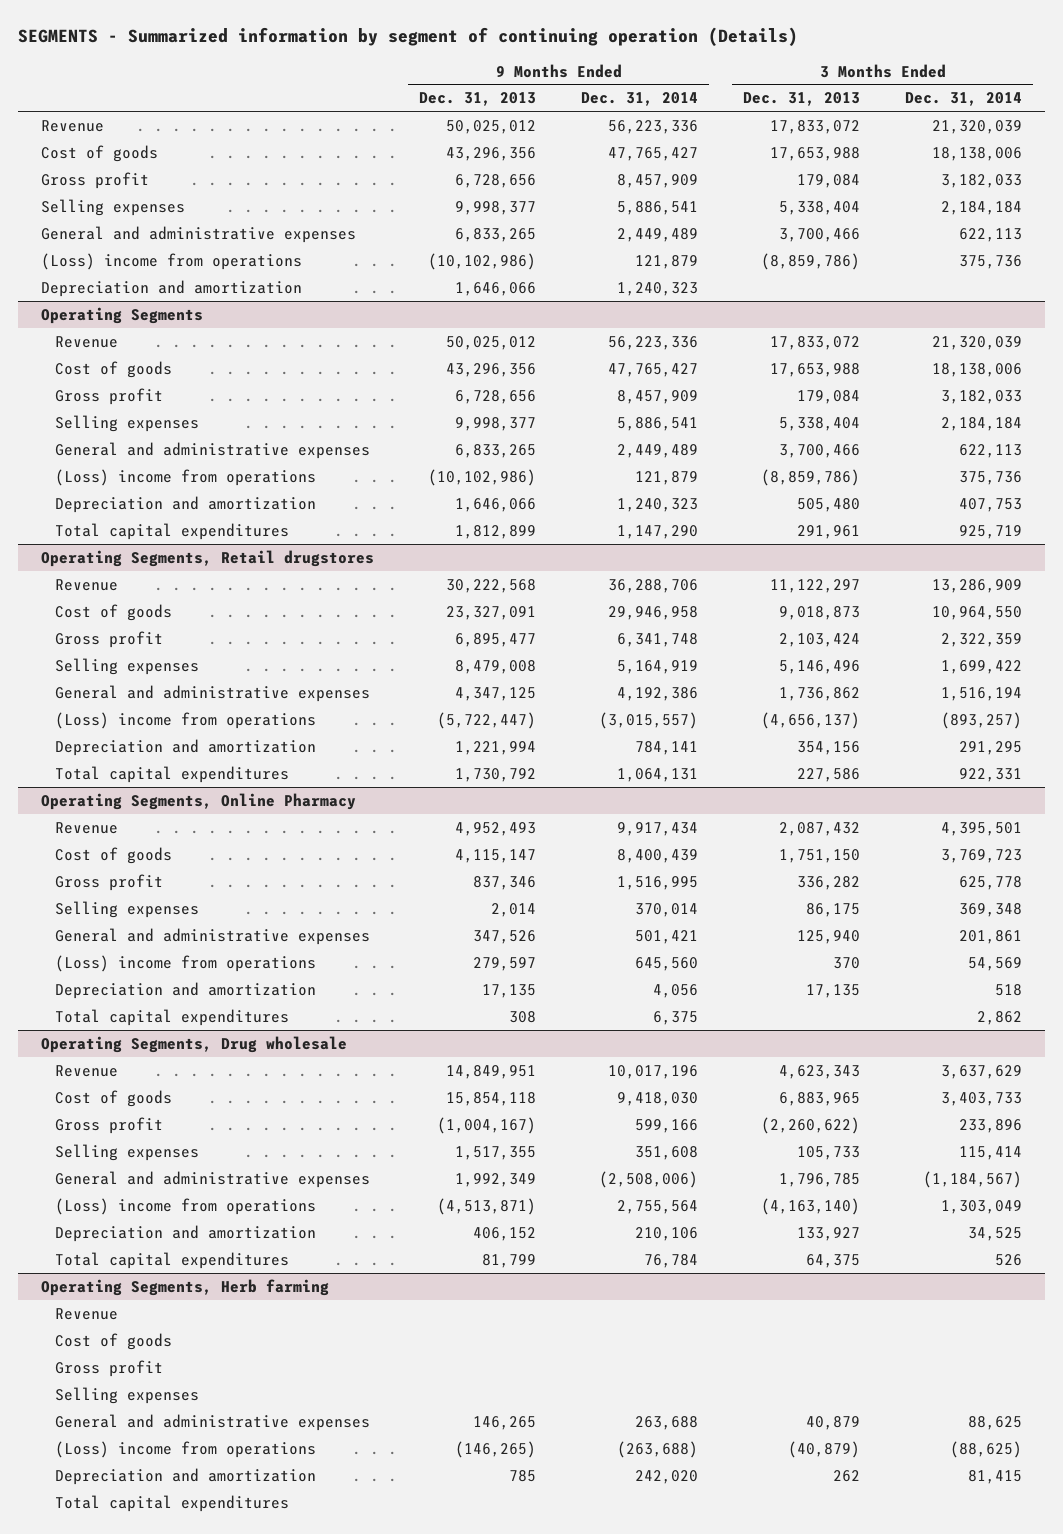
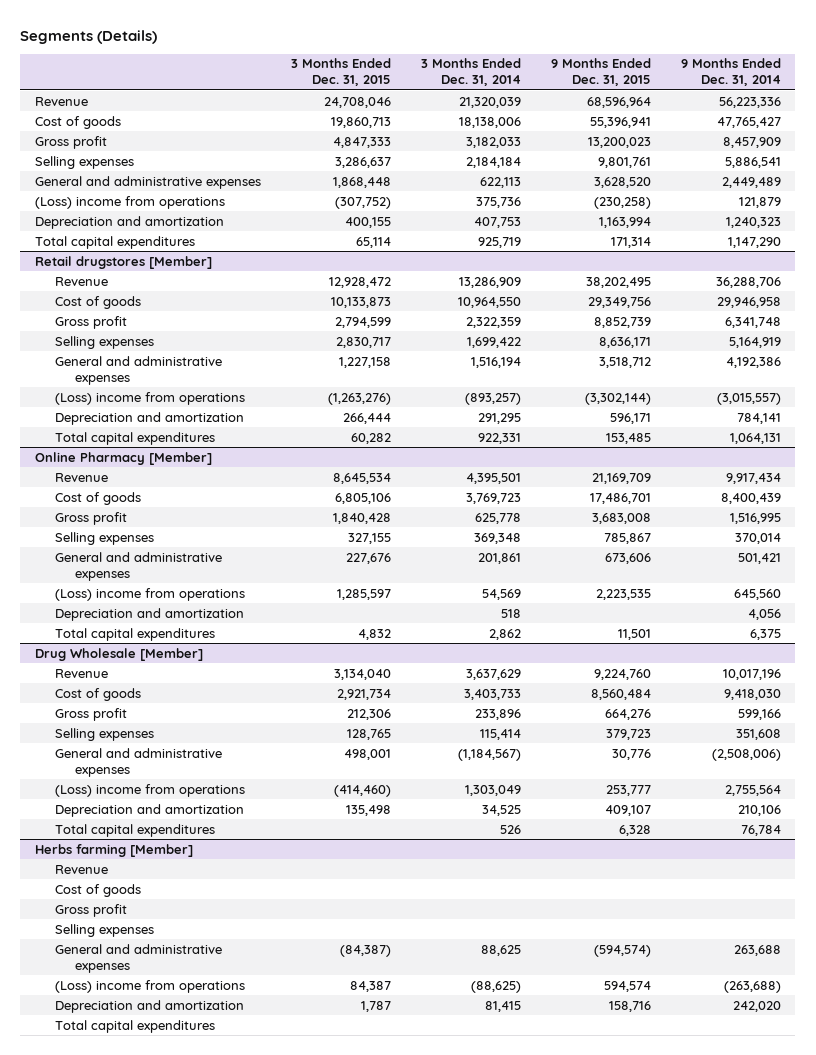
[18,27,799,47] SEGMENTS - Summarized information by segment of continuing operation (Details) -> [20,29,158,44] Segments (Details)
[419,92,537,107] Dec. 31, 2013 -> none
[743,92,861,107] Dec. 31, 2013 -> none
none -> [291,58,392,87] 3 Months Ended Dec. 31, 2015
none -> [550,58,651,87] 9 Months Ended Dec. 31, 2015
[40,279,302,297] Depreciation and amortization -> none
[40,306,203,324] Operating Segments -> none
[54,335,118,348] Revenue -> none
[54,360,172,378] Cost of goods -> none
[54,387,163,405] Gross profit -> none
[54,414,199,432] Selling expenses -> none
[54,441,370,459] General and administrative expenses -> none
[54,468,316,486] (Loss) income from operations -> none
[40,549,374,567] Operating Segments, Retail drugstores -> none
none -> [35,255,213,269] Retail drugstores [Member]
[40,792,356,810] Operating Segments, Online Pharmacy -> none
none -> [35,451,213,465] Online Pharmacy [Member]
[40,1035,347,1053] Operating Segments, Drug wholesale -> none
none -> [35,647,204,661] Drug Wholesale [Member]
[40,1278,329,1296] Operating Segments, Herb farming -> none
none -> [35,843,194,857] Herbs farming [Member]

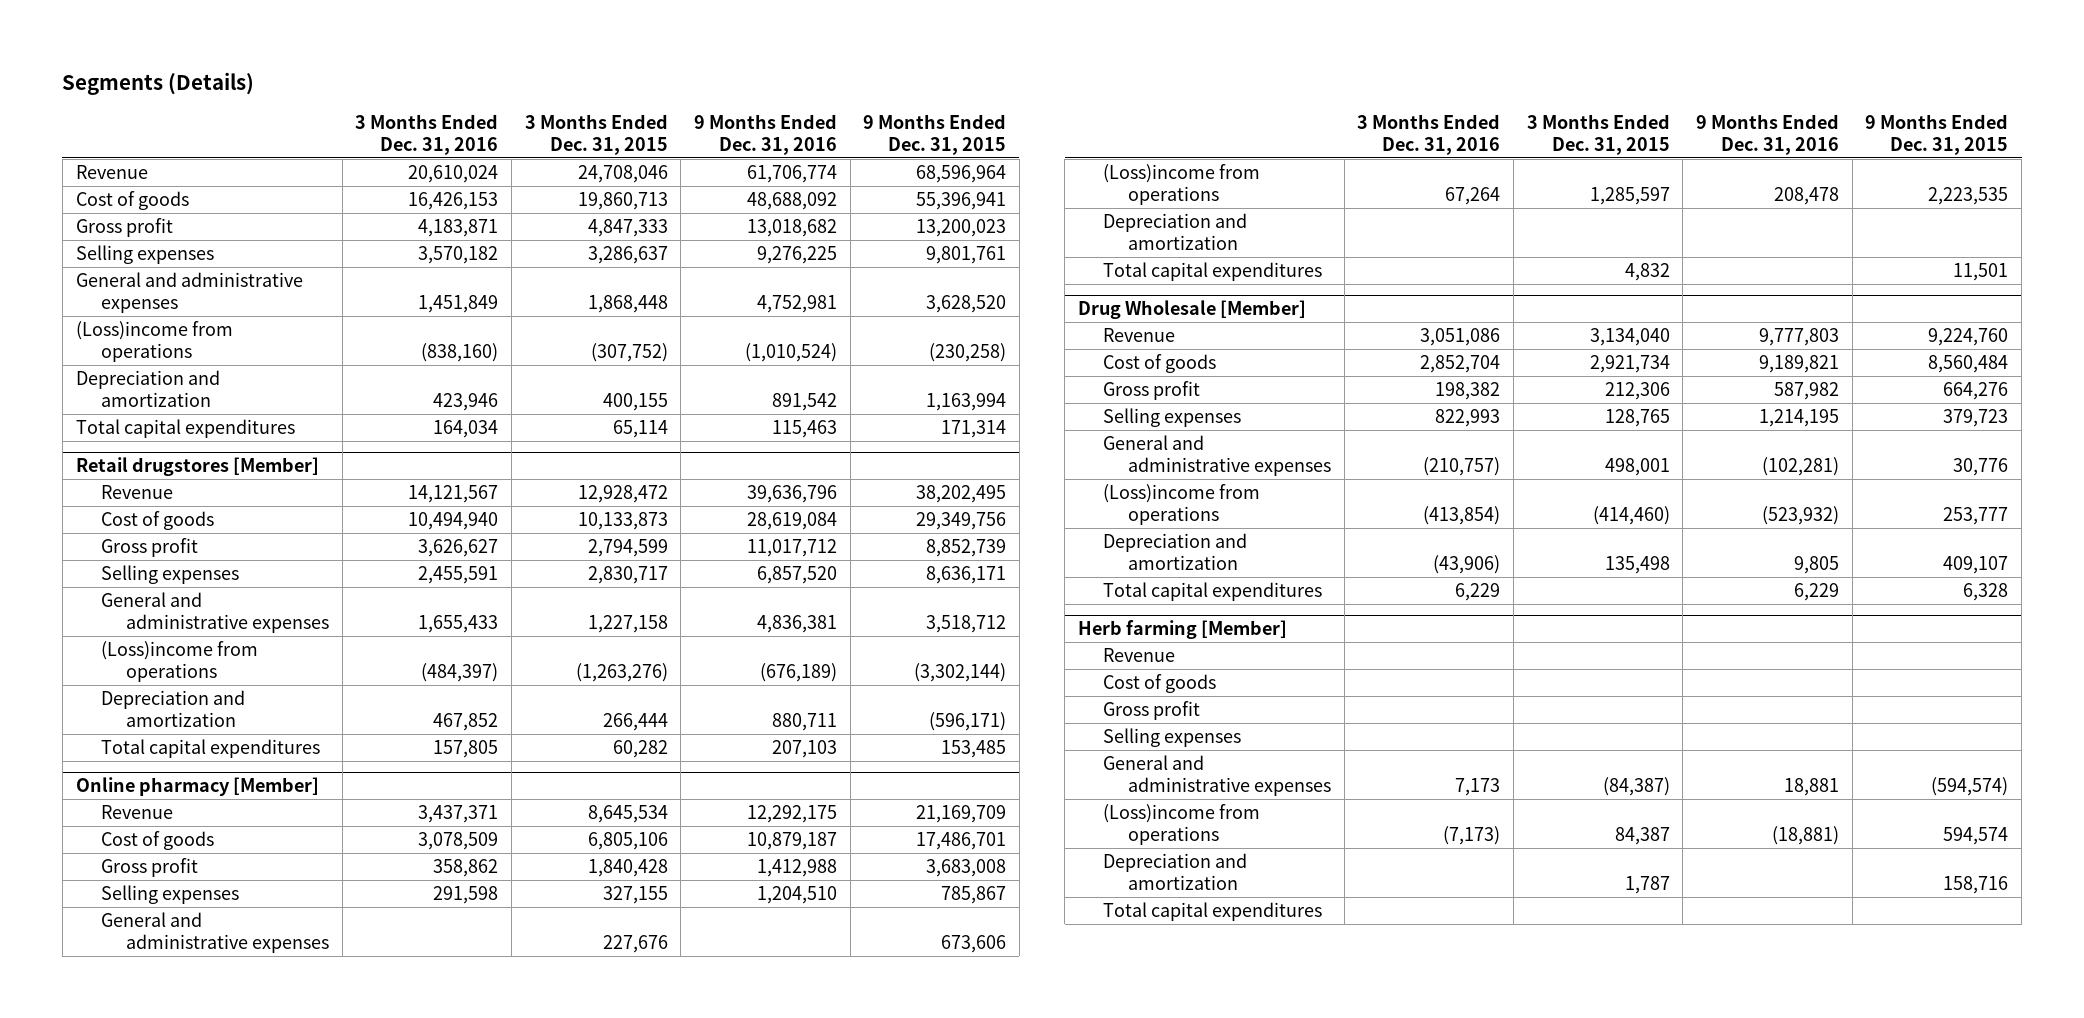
[420,58,521,87] 3 Months Ended Dec. 31, 2014 -> none
[680,58,781,87] 9 Months Ended Dec. 31, 2014 -> none
none -> [355,113,499,155] 3 Months Ended Dec. 31, 2016
none -> [693,113,837,155] 9 Months Ended Dec. 31, 2016
[35,195,226,209] (Loss) income from operations -> [75,321,233,363] (Loss)income from operations
[55,391,246,405] (Loss) income from operations -> [100,641,258,683] (Loss)income from operations
[609,412,651,424] 596,171 -> [929,712,1007,732] (596,171)
[35,451,213,465] Online Pharmacy [Member] -> [75,777,319,797] Online pharmacy [Member]
[55,587,246,601] (Loss) income from operations -> [1102,164,1260,206] (Loss)income from operations
[55,783,246,797] (Loss) income from operations -> [1102,484,1260,526] (Loss)income from operations
[35,843,194,857] Herbs farming [Member] -> [1077,620,1287,640] Herb farming [Member]
[55,979,246,993] (Loss) income from operations -> [1102,804,1260,846] (Loss)income from operations

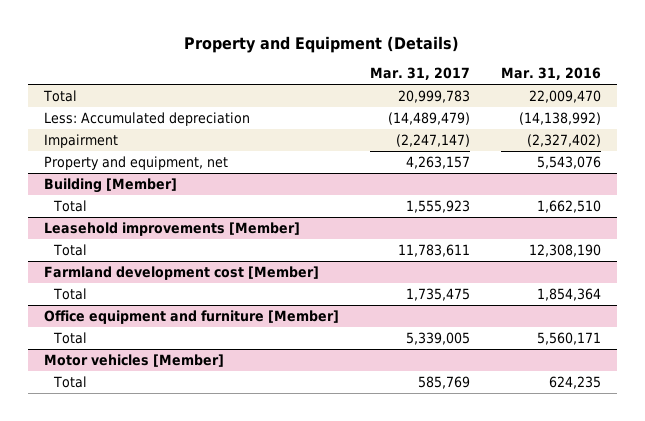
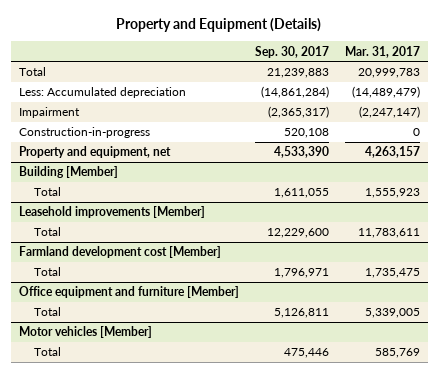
[501,67,602,81] Mar. 31, 2016 -> none
none -> [254,45,329,58] Sep. 30, 2017
none -> [18,127,150,139] Construction-in-progress

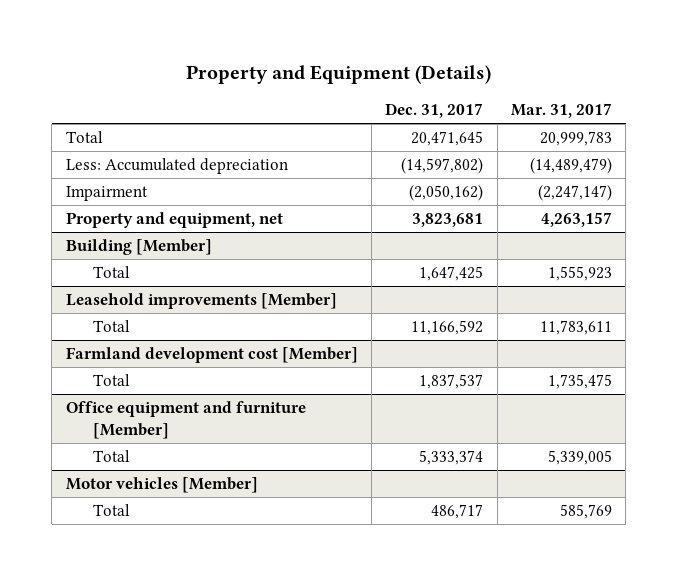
[254,45,329,58] Sep. 30, 2017 -> none
none -> [385,102,484,118] Dec. 31, 2017
[18,127,150,139] Construction-in-progress -> none

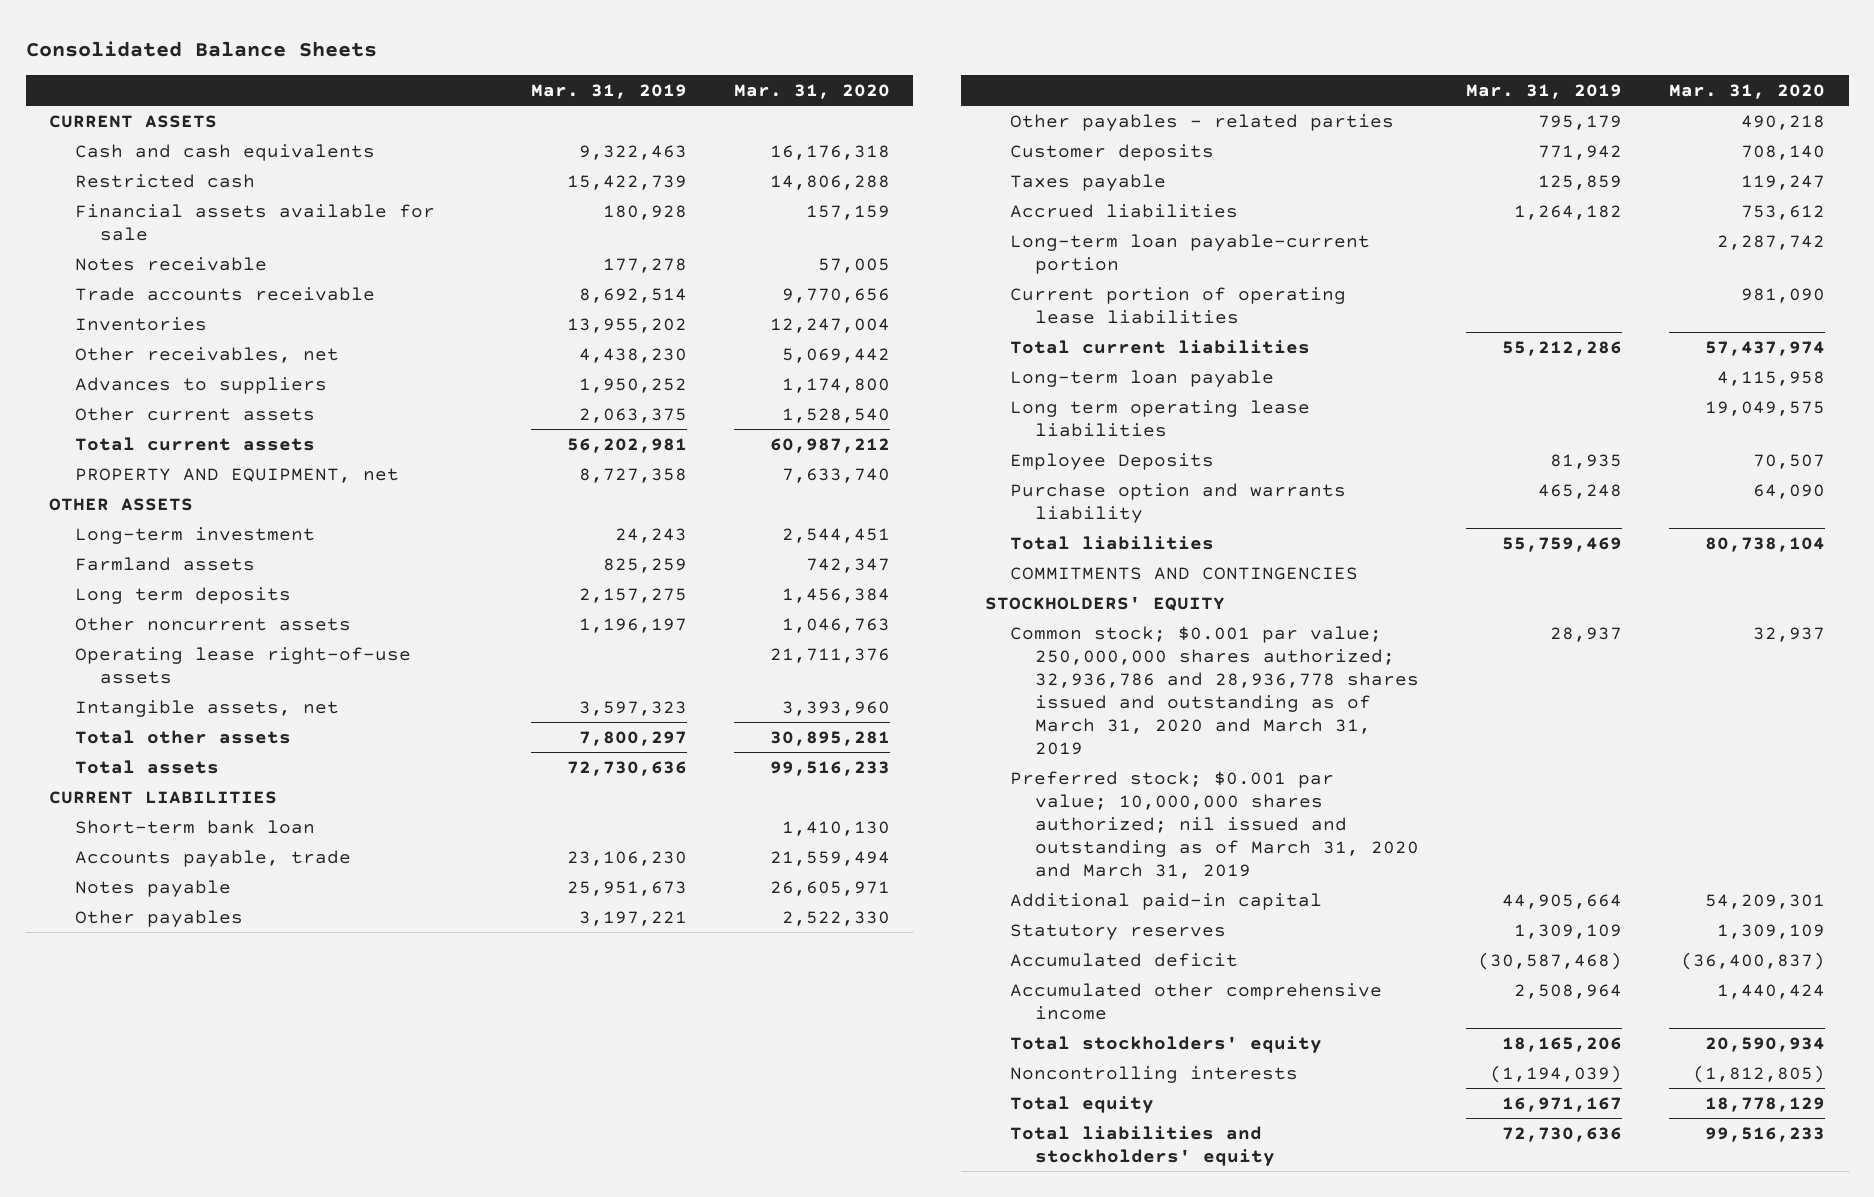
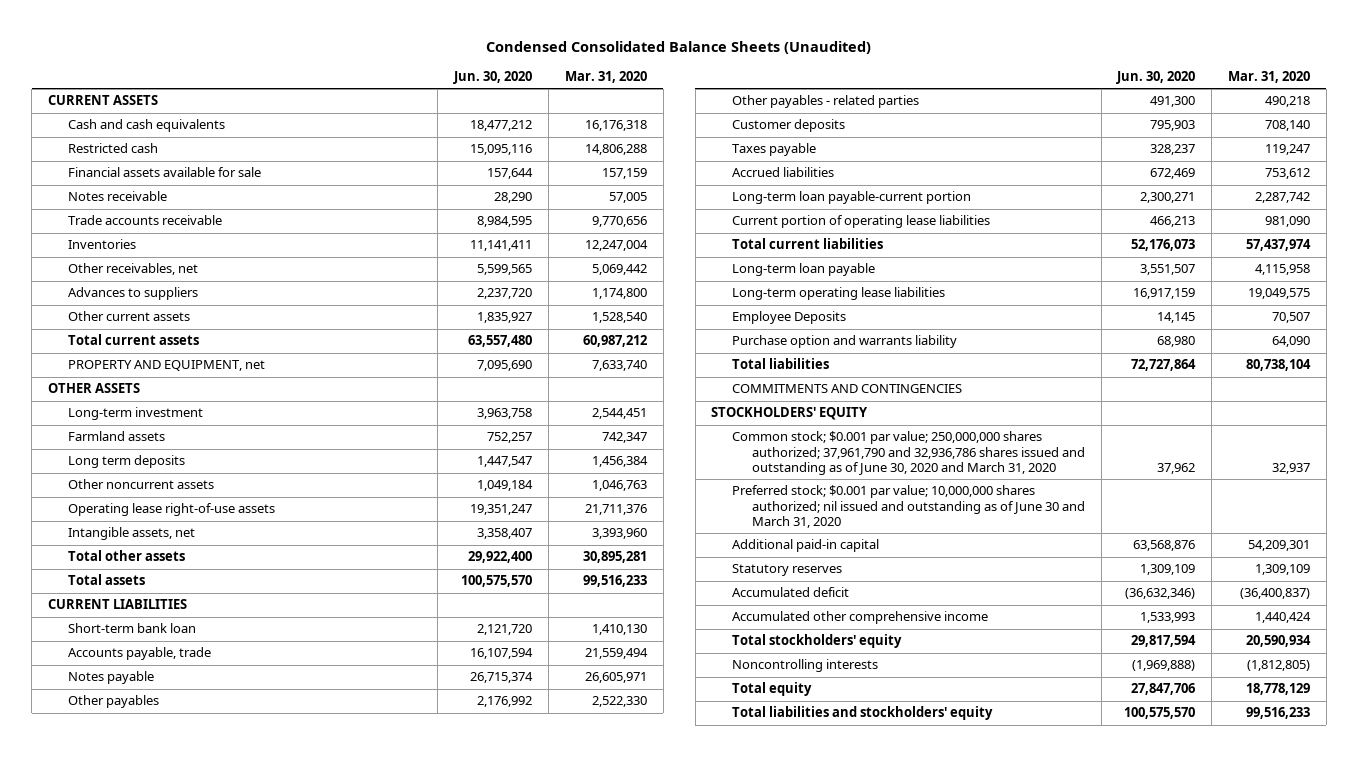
[25,40,377,57] Consolidated Balance Sheets -> [486,40,872,54] Condensed Consolidated Balance Sheets (Unaudited)
[530,83,687,99] Mar. 31, 2019 -> none
none -> [453,70,533,84] Jun. 30, 2020
[1010,399,1311,437] Long term operating lease liabilities -> [731,287,945,301] Long-term operating lease liabilities
[1010,625,1420,755] Common stock; $0.001 par value; 250,000,000 shares authorized; 32,936,786 and 28,936,778 shares issued and outstanding as of March 31, 2020 and March 31, 2019 -> [731,431,1085,475] Common stock; $0.001 par value; 250,000,000 shares authorized; 37,961,790 and 32,936,786 shares issued and outstanding as of June 30, 2020 and March 31, 2020
[1010,770,1420,879] Preferred stock; $0.001 par value; 10,000,000 shares authorized; nil issued and outstanding as of March 31, 2020 and March 31, 2019 -> [731,485,1085,528] Preferred stock; $0.001 par value; 10,000,000 shares authorized; nil issued and outstanding as of June 30 and March 31, 2020

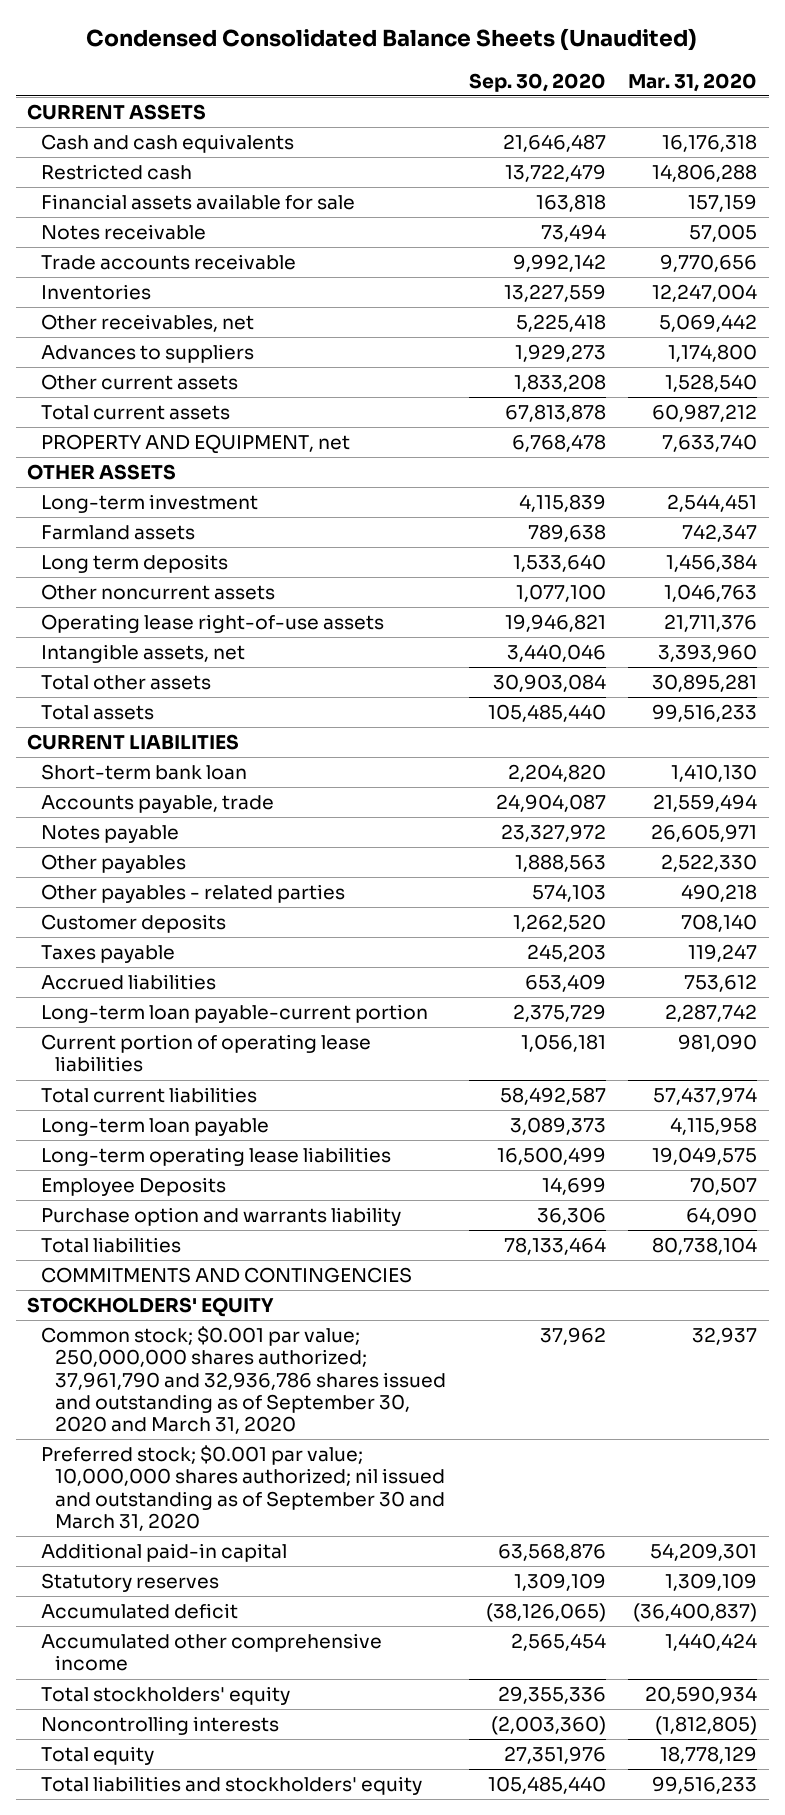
[453,70,533,84] Jun. 30, 2020 -> none
none -> [468,72,606,92] Sep. 30, 2020
[731,431,1085,475] Common stock; $0.001 par value; 250,000,000 shares authorized; 37,961,790 and 32,936,786 shares issued and outstanding as of June 30, 2020 and March 31, 2020 -> [41,1326,447,1435] Common stock; $0.001 par value; 250,000,000 shares authorized; 37,961,790 and 32,936,786 shares issued and outstanding as of September 30, 2020 and March 31, 2020
[731,485,1085,528] Preferred stock; $0.001 par value; 10,000,000 shares authorized; nil issued and outstanding as of June 30 and March 31, 2020 -> [41,1445,446,1531] Preferred stock; $0.001 par value; 10,000,000 shares authorized; nil issued and outstanding as of September 30 and March 31, 2020

